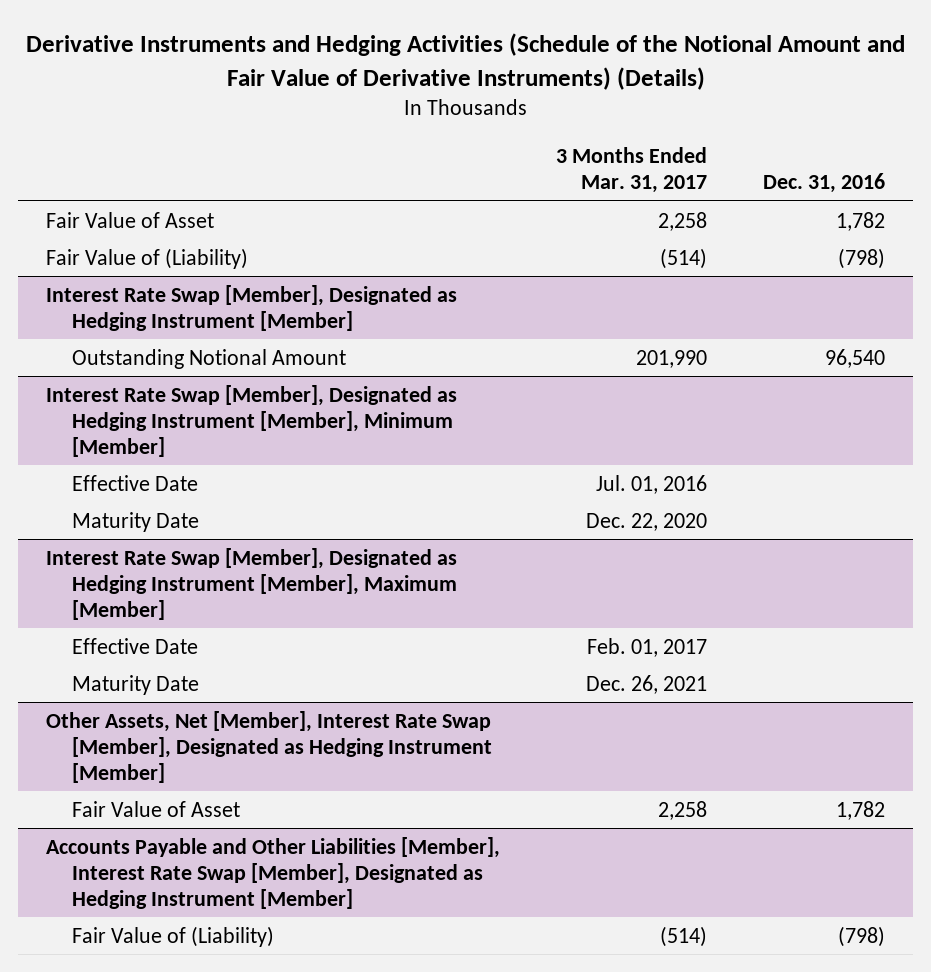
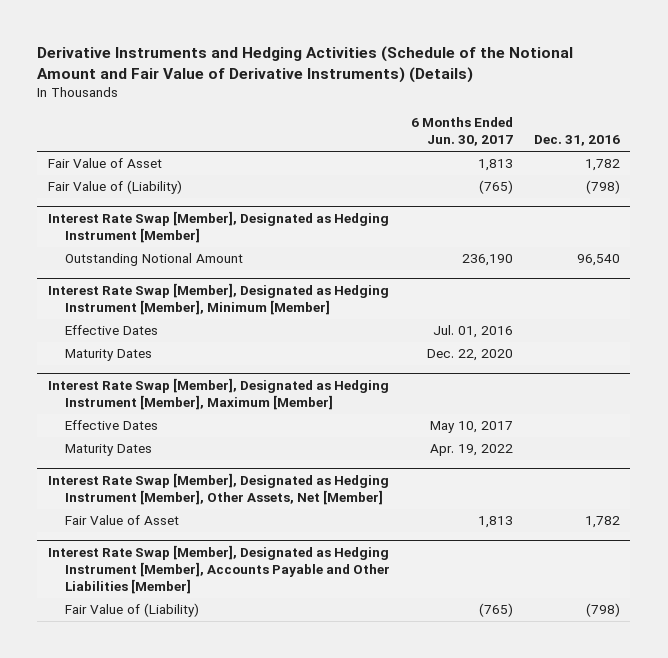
[556,147,708,193] 3 Months Ended Mar. 31, 2017 -> none
none -> [410,117,513,147] 6 Months Ended Jun. 30, 2017
[71,474,198,491] Effective Date -> [64,325,158,336] Effective Dates
[71,511,199,532] Maturity Date -> [64,349,152,362] Maturity Dates
[71,637,198,654] Effective Date -> [64,420,158,431] Effective Dates
[71,674,199,695] Maturity Date -> [64,444,152,457] Maturity Dates
[46,710,492,783] Other Assets, Net [Member], Interest Rate Swap [Member], Designated as Hedging Instrument [Member] -> [47,473,389,506] Interest Rate Swap [Member], Designated as Hedging Instrument [Member], Other Assets, Net [Member]
[46,836,501,909] Accounts Payable and Other Liabilities [Member], Interest Rate Swap [Member], Designated as Hedging Instrument [Member] -> [47,545,390,595] Interest Rate Swap [Member], Designated as Hedging Instrument [Member], Accounts Payable and Other Liabilities [Member]

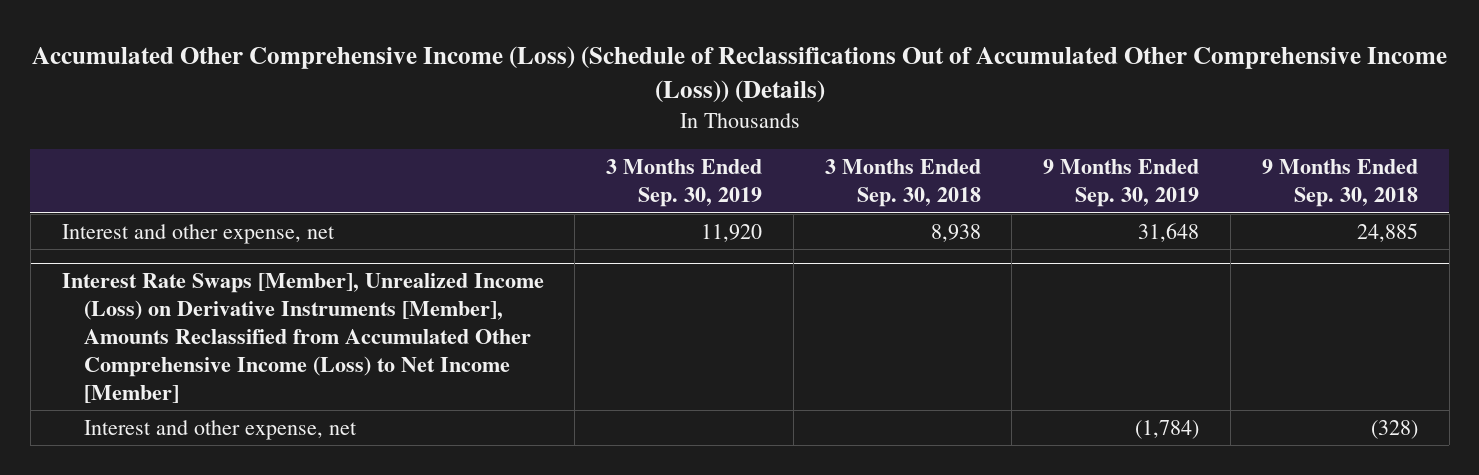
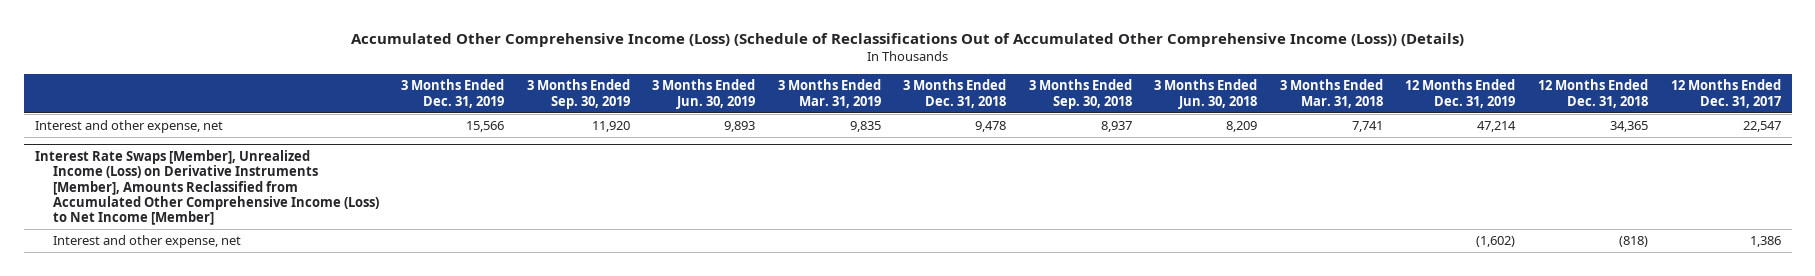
[1043,159,1200,208] 9 Months Ended Sep. 30, 2019 -> none
[1261,159,1418,208] 9 Months Ended Sep. 30, 2018 -> none
none -> [401,79,505,108] 3 Months Ended Dec. 31, 2019
none -> [652,79,756,109] 3 Months Ended Jun. 30, 2019
none -> [777,79,881,108] 3 Months Ended Mar. 31, 2019
none -> [903,79,1007,108] 3 Months Ended Dec. 31, 2018
none -> [1154,79,1258,109] 3 Months Ended Jun. 30, 2018
none -> [1279,79,1383,108] 3 Months Ended Mar. 31, 2018
none -> [1405,79,1516,108] 12 Months Ended Dec. 31, 2019
none -> [1537,79,1648,108] 12 Months Ended Dec. 31, 2018
none -> [1670,79,1781,108] 12 Months Ended Dec. 31, 2017
[930,223,981,242] 8,938 -> [1100,121,1132,133] 8,937

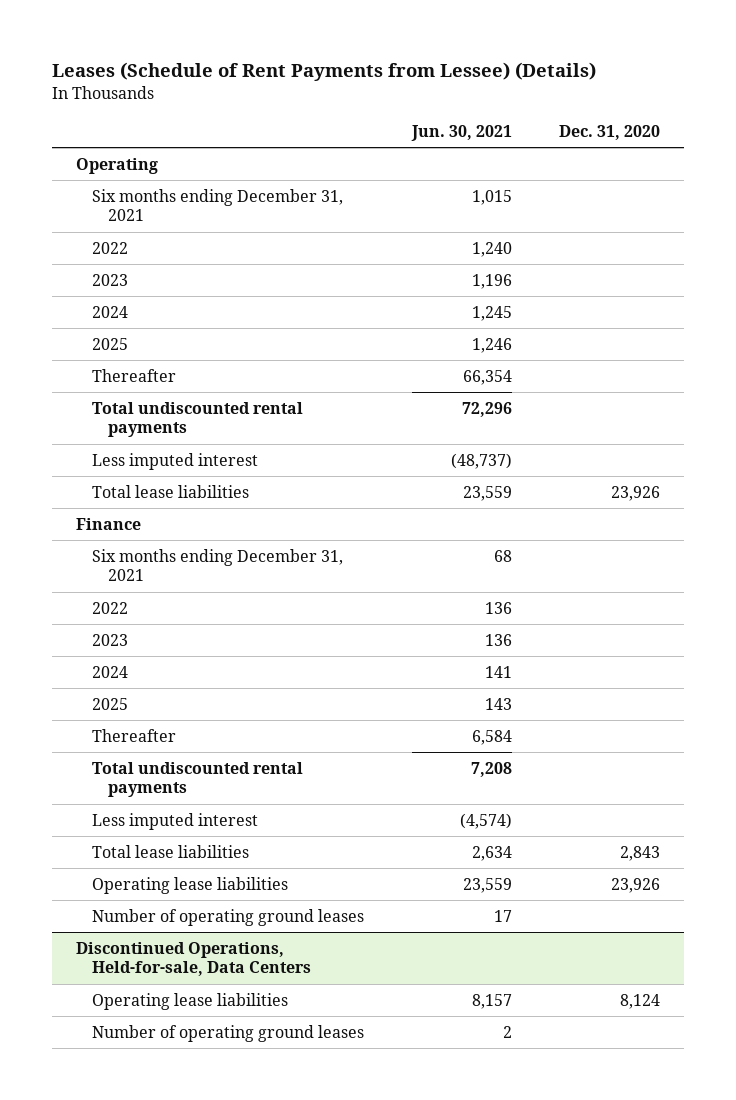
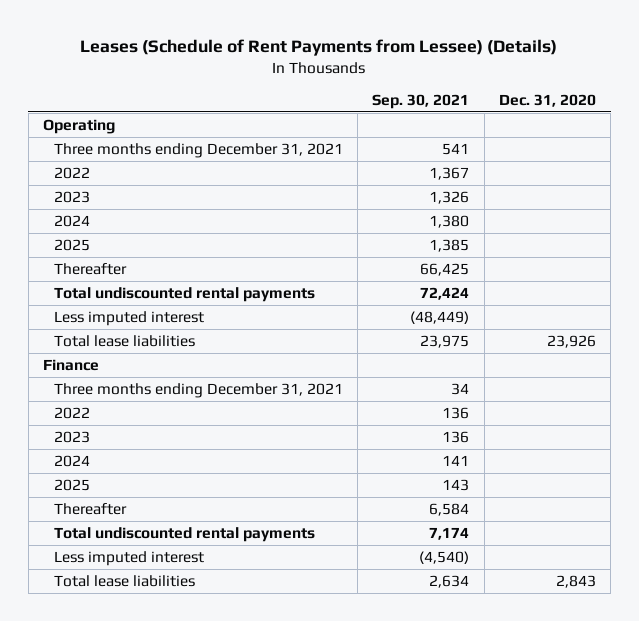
[410,124,512,141] Jun. 30, 2021 -> none
none -> [372,93,470,109] Sep. 30, 2021
[92,188,344,222] Six months ending December 31, 2021 -> [53,142,343,158] Three months ending December 31, 2021
[92,548,344,582] Six months ending December 31, 2021 -> [53,382,343,398] Three months ending December 31, 2021
[92,876,289,894] Operating lease liabilities -> none
[92,908,365,926] Number of operating ground leases -> none
[76,941,312,977] Discontinued Operations, Held-for-sale, Data Centers -> none
[92,992,289,1010] Operating lease liabilities -> none
[92,1024,365,1042] Number of operating ground leases -> none

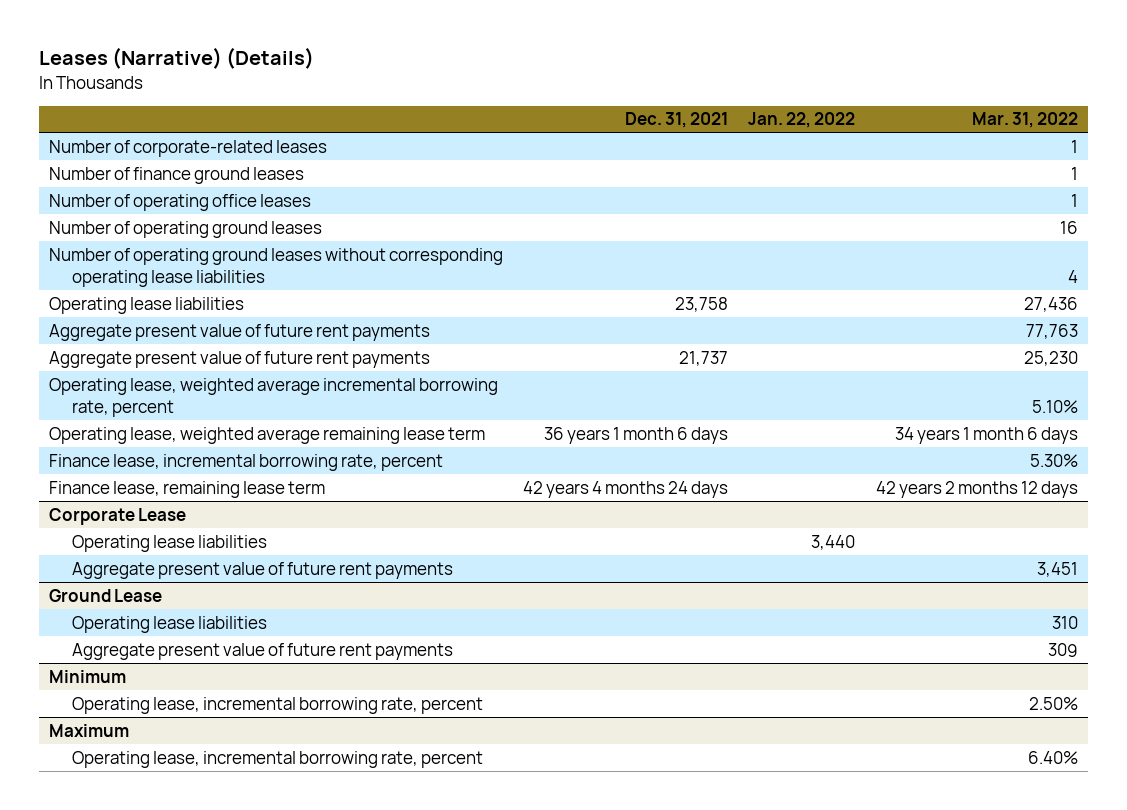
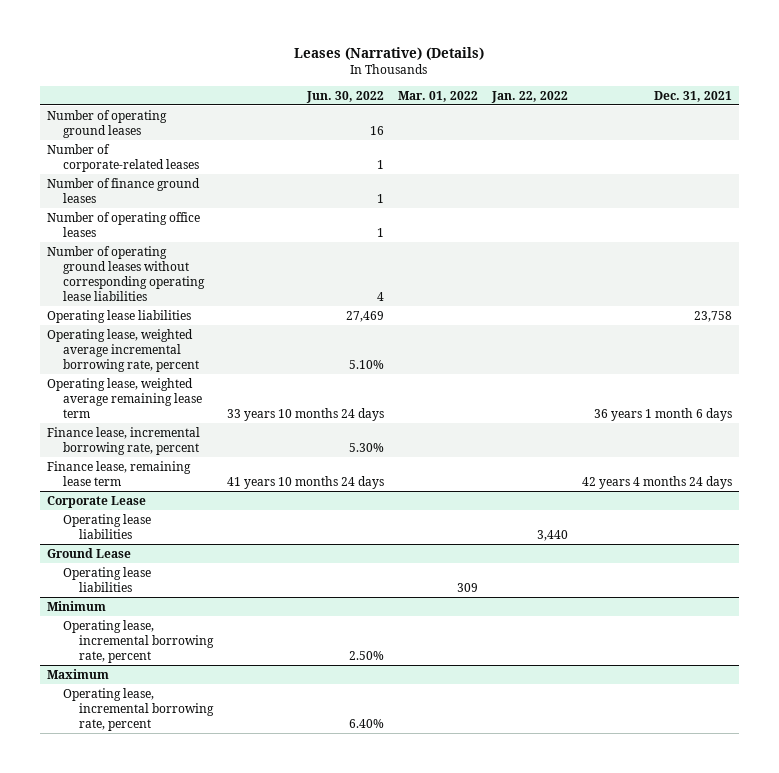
[971,112,1078,129] Mar. 31, 2022 -> none
none -> [305,90,384,103] Jun. 30, 2022
none -> [397,90,478,102] Mar. 01, 2022
[48,220,322,238] Number of operating ground leases -> [47,109,168,138] Number of operating ground leases
[48,323,430,341] Aggregate present value of future rent payments -> none
[48,350,430,368] Aggregate present value of future rent payments -> none
[71,561,453,579] Aggregate present value of future rent payments -> none
[71,642,453,660] Aggregate present value of future rent payments -> none

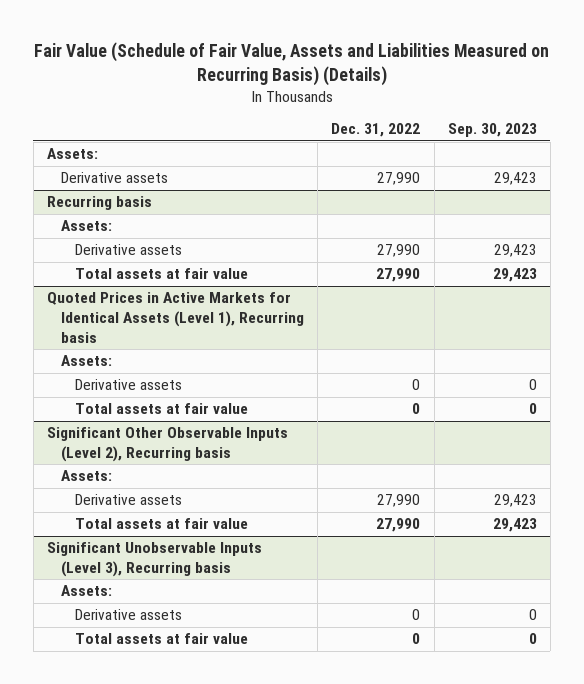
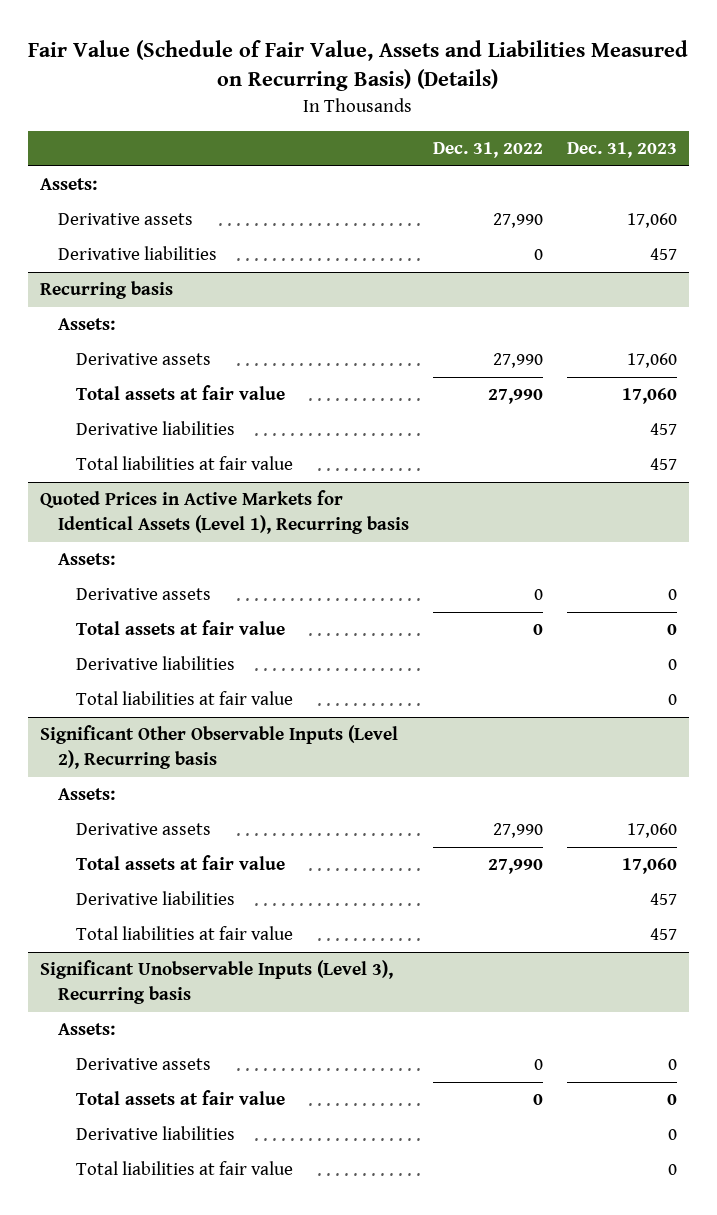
[447,123,537,138] Sep. 30, 2023 -> none
none -> [566,142,677,159] Dec. 31, 2023
none -> [58,246,218,261] Derivative liabilities
none -> [76,421,236,436] Derivative liabilities
none -> [76,456,294,471] Total liabilities at fair value
none -> [76,656,236,671] Derivative liabilities
none -> [76,691,294,706] Total liabilities at fair value
none -> [76,891,236,906] Derivative liabilities
none -> [76,926,294,941] Total liabilities at fair value
none -> [76,1126,236,1141] Derivative liabilities
none -> [76,1161,294,1176] Total liabilities at fair value

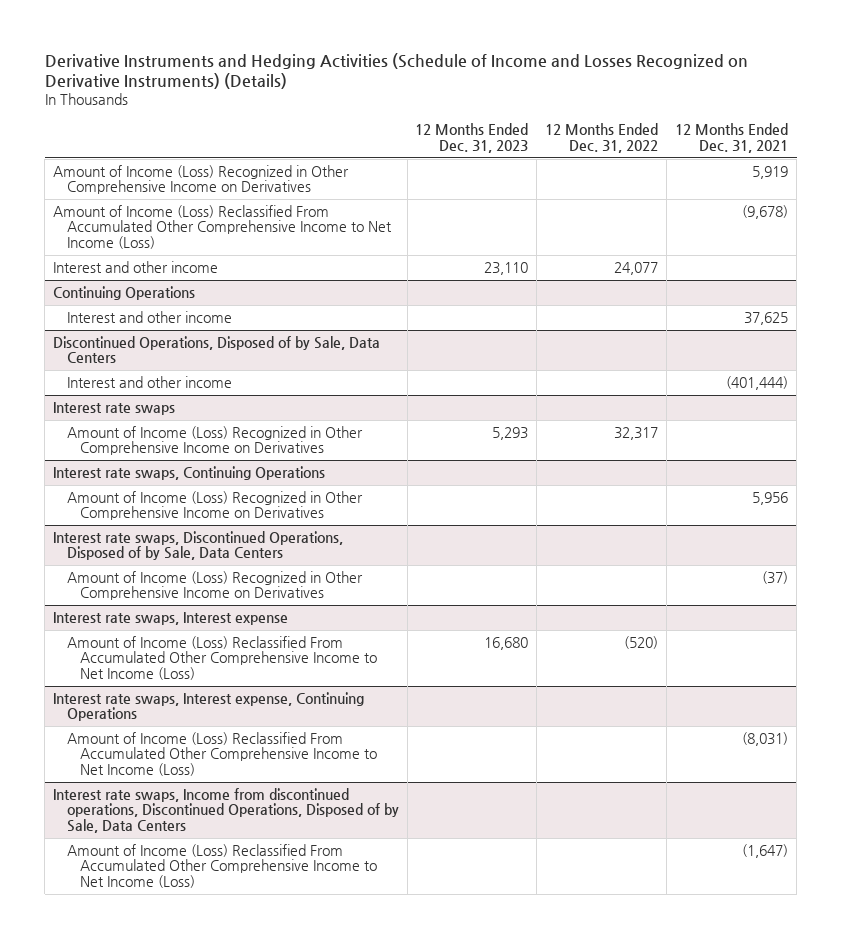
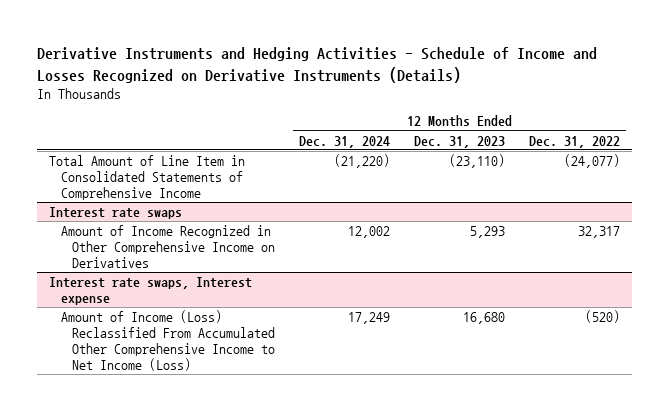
[44,52,748,90] Derivative Instruments and Hedging Activities (Schedule of Income and Losses Recognized on Derivative Instruments) (Details) -> [37,47,598,83] Derivative Instruments and Hedging Activities - Schedule of Income and Losses Recognized on Derivative Instruments (Details)
[675,123,789,153] 12 Months Ended Dec. 31, 2021 -> none
none -> [299,135,391,148] Dec. 31, 2024
[53,164,350,195] Amount of Income (Loss) Recognized in Other Comprehensive Income on Derivatives -> none
[53,204,392,250] Amount of Income (Loss) Reclassified From Accumulated Other Comprehensive Income to Net Income (Loss) -> none
[53,260,219,273] Interest and other income -> none
[53,285,196,300] Continuing Operations -> none
[66,310,232,323] Interest and other income -> none
[53,335,381,364] Discontinued Operations, Disposed of by Sale, Data Centers -> none
[66,375,232,388] Interest and other income -> none
none -> [49,154,246,200] Total Amount of Line Item in Consolidated Statements of Comprehensive Income
[53,465,326,480] Interest rate swaps, Continuing Operations -> none
[66,490,363,521] Amount of Income (Loss) Recognized in Other Comprehensive Income on Derivatives -> none
[53,530,344,561] Interest rate swaps, Discontinued Operations, Disposed of by Sale, Data Centers -> none
[66,570,363,601] Amount of Income (Loss) Recognized in Other Comprehensive Income on Derivatives -> none
[66,425,363,456] Amount of Income (Loss) Recognized in Other Comprehensive Income on Derivatives -> [60,224,275,268] Amount of Income Recognized in Other Comprehensive Income on Derivatives
[53,691,365,722] Interest rate swaps, Interest expense, Continuing Operations -> none
[66,731,377,777] Amount of Income (Loss) Reclassified From Accumulated Other Comprehensive Income to Net Income (Loss) -> none
[53,787,399,834] Interest rate swaps, Income from discontinued operations, Discontinued Operations, Disposed of by Sale, Data Centers -> none
[66,843,377,889] Amount of Income (Loss) Reclassified From Accumulated Other Comprehensive Income to Net Income (Loss) -> none

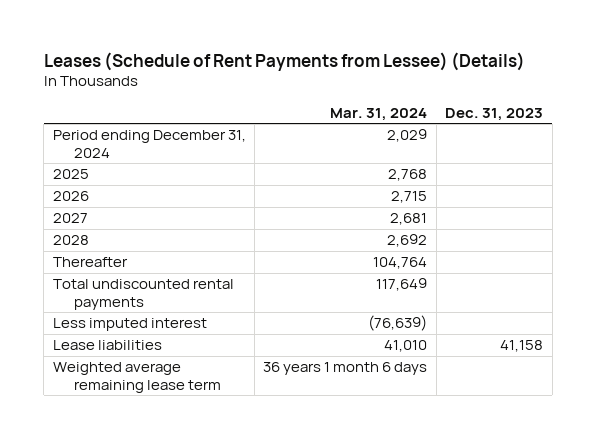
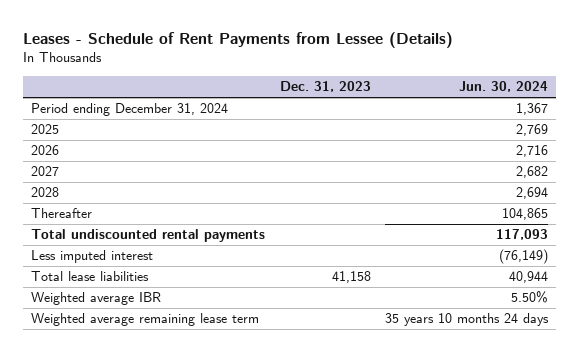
[43,51,525,71] Leases (Schedule of Rent Payments from Lessee) (Details) -> [23,32,454,49] Leases - Schedule of Rent Payments from Lessee (Details)
[330,107,428,121] Mar. 31, 2024 -> none
none -> [459,81,549,93] Jun. 30, 2024
[52,340,162,351] Lease liabilities -> [30,271,149,282] Total lease liabilities
none -> [30,292,161,306] Weighted average IBR

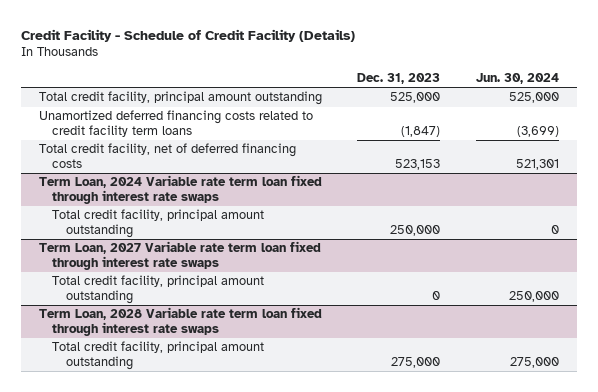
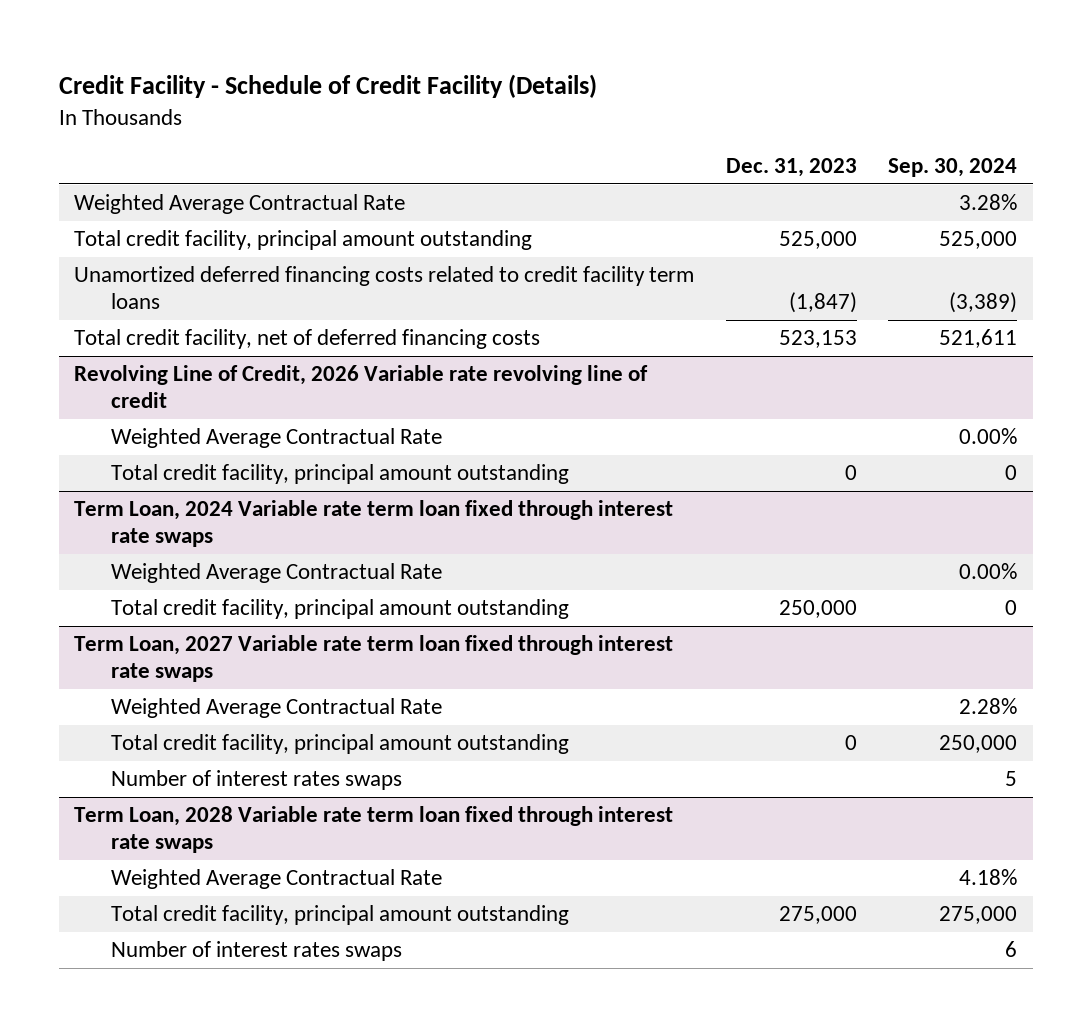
[476,73,560,85] Jun. 30, 2024 -> none
none -> [888,158,1018,178] Sep. 30, 2024
none -> [74,194,406,215] Weighted Average Contractual Rate
none -> [74,365,649,409] Revolving Line of Credit, 2026 Variable rate revolving line of credit
none -> [110,428,442,449] Weighted Average Contractual Rate
none -> [110,464,569,485] Total credit facility, principal amount outstanding
none -> [110,563,442,584] Weighted Average Contractual Rate
none -> [110,698,442,719] Weighted Average Contractual Rate
none -> [110,770,402,791] Number of interest rates swaps
none -> [110,869,442,890] Weighted Average Contractual Rate
none -> [110,941,402,962] Number of interest rates swaps

